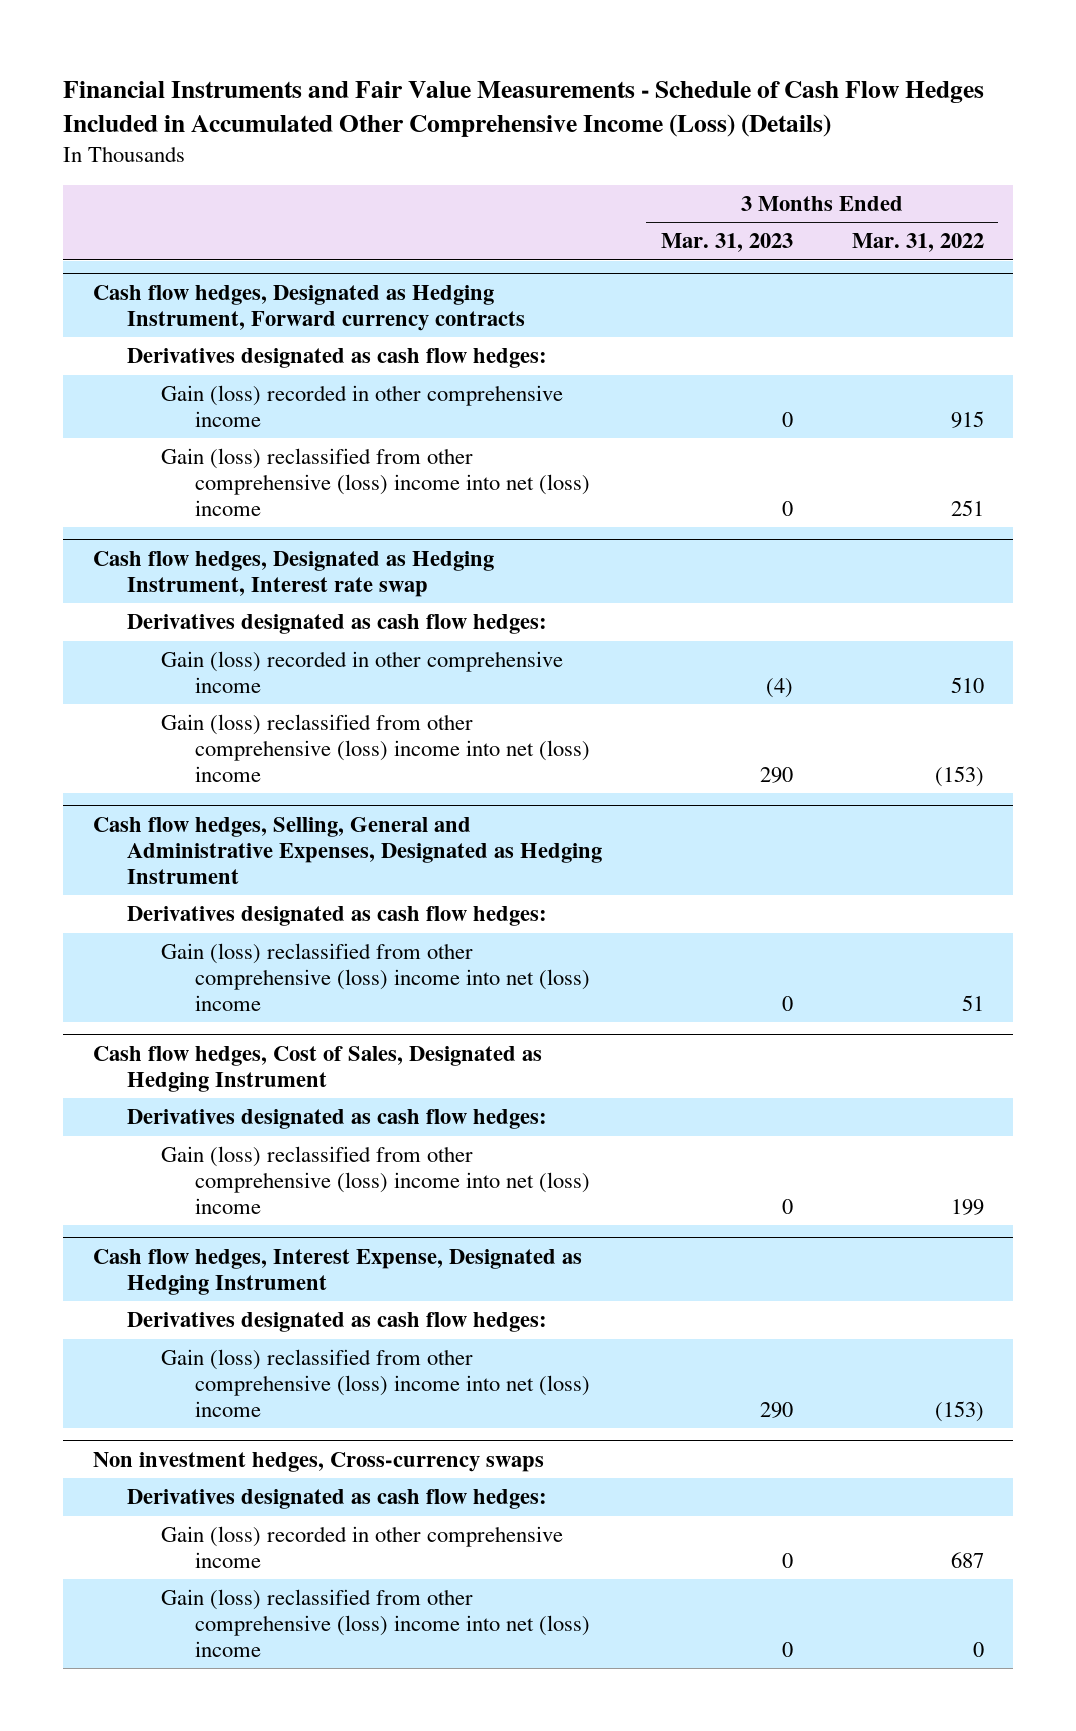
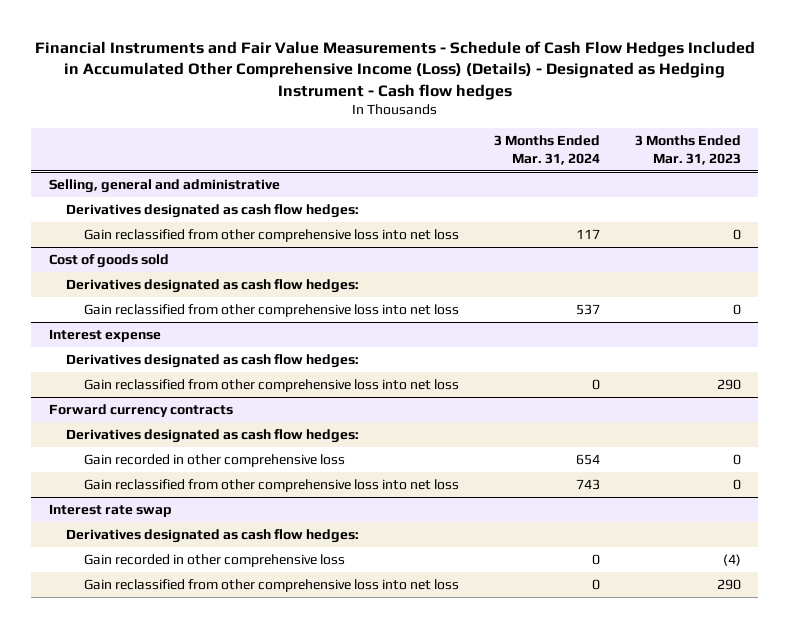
[63,80,985,138] Financial Instruments and Fair Value Measurements - Schedule of Cash Flow Hedges Included in Accumulated Other Comprehensive Income (Loss) (Details) -> [34,40,755,100] Financial Instruments and Fair Value Measurements - Schedule of Cash Flow Hedges Included in Accumulated Other Comprehensive Income (Loss) (Details) - Designated as Hedging Instrument - Cash flow hedges
[851,233,984,253] Mar. 31, 2022 -> none
none -> [493,135,600,165] 3 Months Ended Mar. 31, 2024
[92,285,525,331] Cash flow hedges, Designated as Hedging Instrument, Forward currency contracts -> none
[126,348,547,369] Derivatives designated as cash flow hedges: -> none
[160,385,563,427] Gain (loss) recorded in other comprehensive income -> none
[160,448,590,516] Gain (loss) reclassified from other comprehensive (loss) income into net (loss) income -> none
[92,551,494,597] Cash flow hedges, Designated as Hedging Instrument, Interest rate swap -> none
none -> [48,179,280,194] Selling, general and administrative
[160,651,563,693] Gain (loss) recorded in other comprehensive income -> none
[92,817,602,884] Cash flow hedges, Selling, General and Administrative Expenses, Designated as Hedging Instrument -> none
[160,714,590,782] Gain (loss) reclassified from other comprehensive (loss) income into net (loss) income -> [84,229,460,243] Gain reclassified from other comprehensive loss into net loss
[759,766,793,783] 290 -> [732,229,741,241] 0
none -> [48,254,169,269] Cost of goods sold
[92,1046,542,1092] Cash flow hedges, Cost of Sales, Designated as Hedging Instrument -> none
[160,943,590,1011] Gain (loss) reclassified from other comprehensive (loss) income into net (loss) income -> [84,304,460,318] Gain reclassified from other comprehensive loss into net loss
none -> [48,329,161,343] Interest expense
[92,1249,582,1295] Cash flow hedges, Interest Expense, Designated as Hedging Instrument -> none
[160,1146,590,1214] Gain (loss) reclassified from other comprehensive (loss) income into net (loss) income -> [84,379,460,393] Gain reclassified from other comprehensive loss into net loss
[781,1198,793,1214] 0 -> [716,379,741,391] 290
none -> [48,404,233,418] Forward currency contracts
[92,1452,544,1473] Non investment hedges, Cross-currency swaps -> none
none -> [84,454,346,468] Gain recorded in other comprehensive loss
[160,1349,590,1417] Gain (loss) reclassified from other comprehensive (loss) income into net (loss) income -> [84,479,460,493] Gain reclassified from other comprehensive loss into net loss
[759,1401,793,1418] 290 -> [732,479,741,491] 0
none -> [48,504,172,518] Interest rate swap
[160,1526,563,1568] Gain (loss) recorded in other comprehensive income -> [84,554,346,568] Gain recorded in other comprehensive loss
[781,1552,793,1568] 0 -> [722,554,741,567] (4)
[160,1589,590,1657] Gain (loss) reclassified from other comprehensive (loss) income into net (loss) income -> [84,579,460,593] Gain reclassified from other comprehensive loss into net loss
[781,1641,793,1657] 0 -> [716,579,741,591] 290

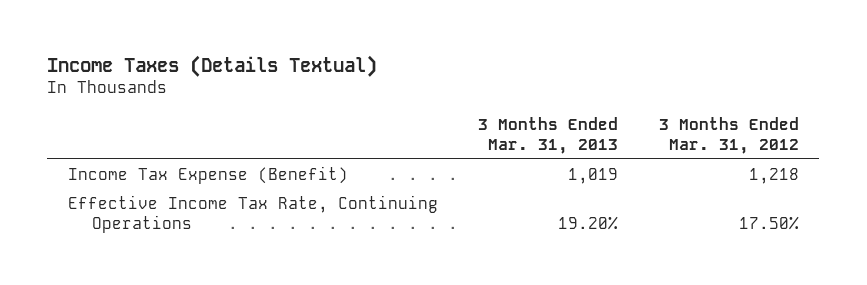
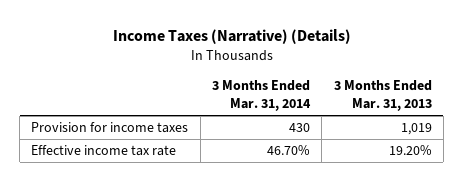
[47,54,378,77] Income Taxes (Details Textual) -> [112,29,351,45] Income Taxes (Narrative) (Details)
[659,116,800,154] 3 Months Ended Mar. 31, 2012 -> none
none -> [212,80,312,112] 3 Months Ended Mar. 31, 2014
[67,166,348,185] Income Tax Expense (Benefit) -> [31,122,189,134] Provision for income taxes
[67,195,438,234] Effective Income Tax Rate, Continuing Operations -> [31,145,177,157] Effective income tax rate

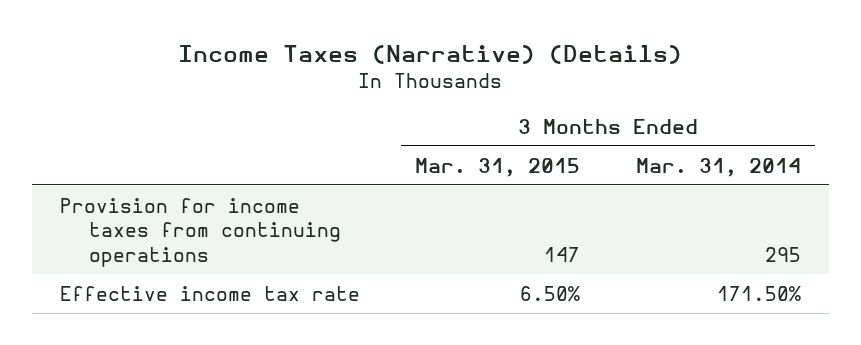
[333,80,432,112] 3 Months Ended Mar. 31, 2013 -> none
none -> [415,157,581,177] Mar. 31, 2015
[31,122,189,134] Provision for income taxes -> [59,197,342,268] Provision for income taxes from continuing operations
[289,123,311,133] 430 -> [764,247,801,263] 295
[267,145,311,156] 46.70% -> [716,285,801,301] 171.50%

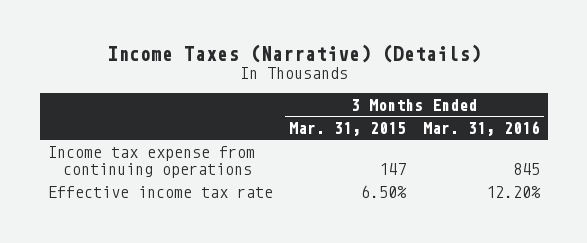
[635,157,801,177] Mar. 31, 2014 -> none
none -> [422,121,540,137] Mar. 31, 2016
[59,197,342,268] Provision for income taxes from continuing operations -> [47,145,255,178] Income tax expense from continuing operations

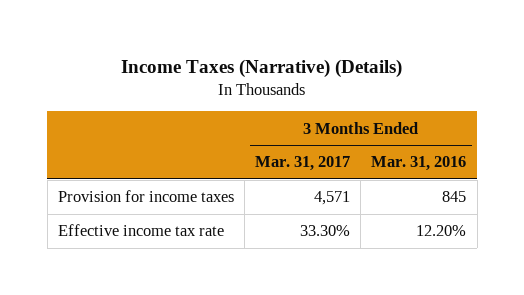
[289,122,407,137] Mar. 31, 2015 -> none
none -> [255,156,351,172] Mar. 31, 2017
[47,145,255,178] Income tax expense from continuing operations -> [57,190,234,203] Provision for income taxes

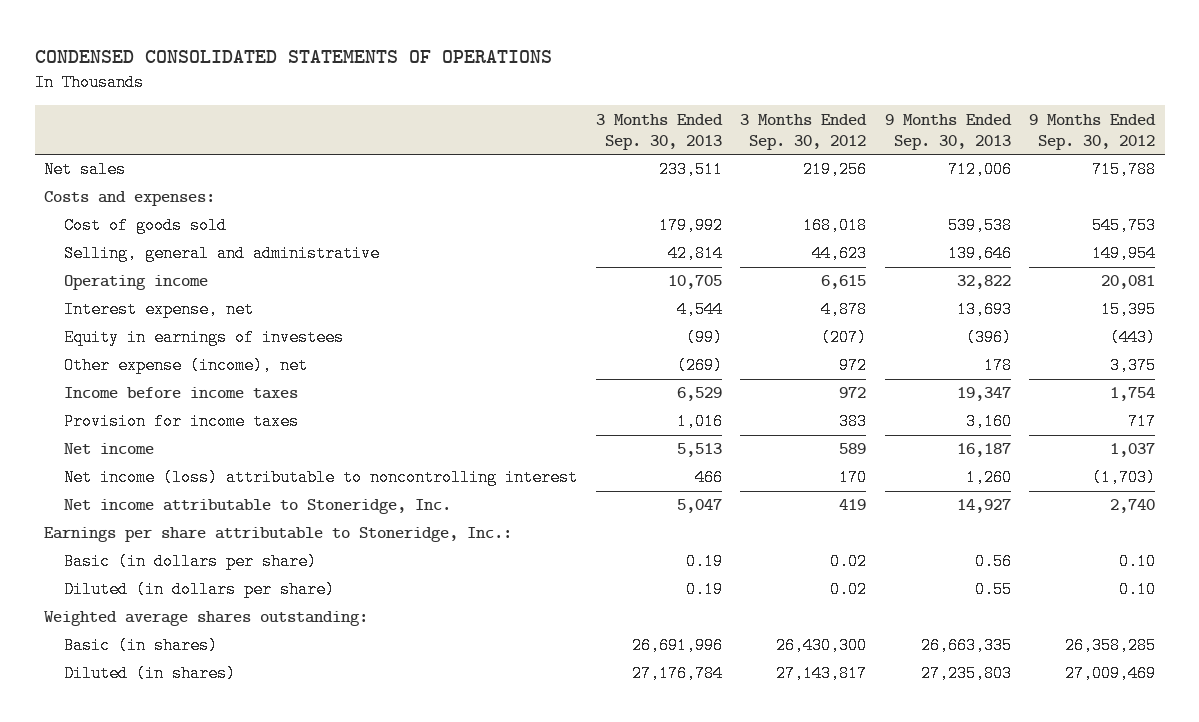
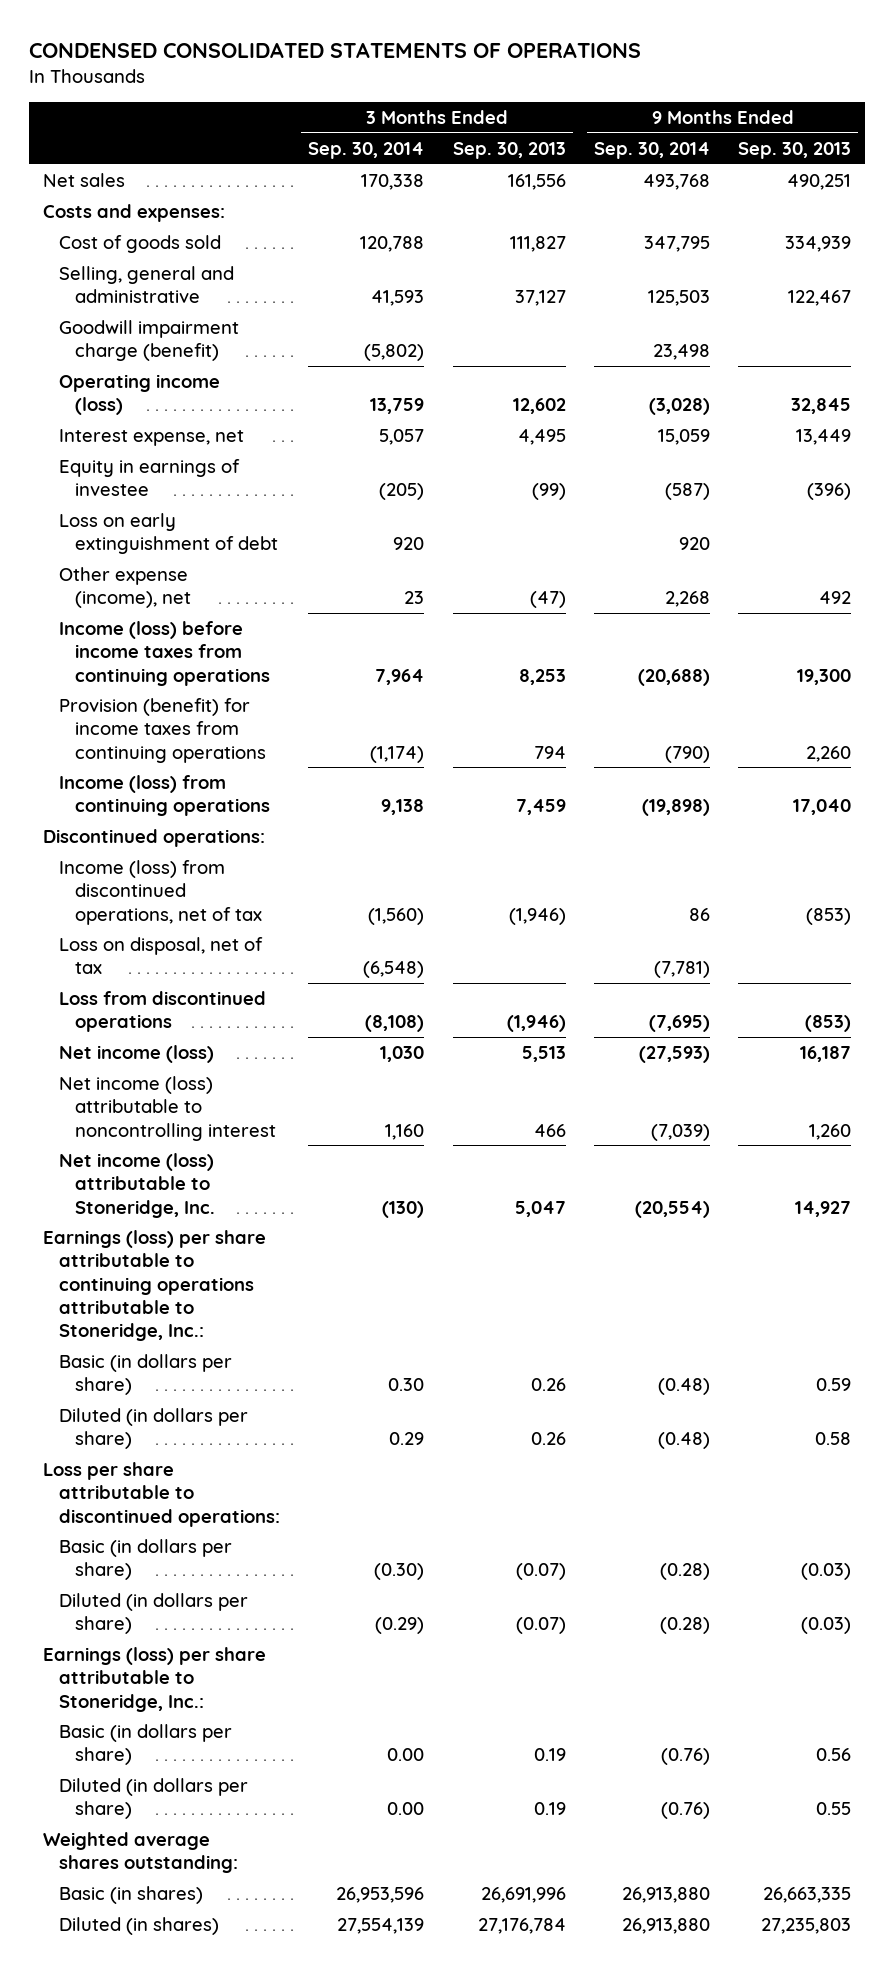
[740,113,868,150] 3 Months Ended Sep. 30, 2012 -> none
[1029,113,1157,150] 9 Months Ended Sep. 30, 2012 -> none
none -> [308,141,425,159] Sep. 30, 2014
none -> [593,141,710,159] Sep. 30, 2014
[658,161,723,179] 233,511 -> [507,174,566,191] 161,556
[947,161,1012,179] 712,006 -> [787,174,852,191] 490,251
[658,217,723,235] 179,992 -> [509,236,566,253] 111,827
[947,217,1012,235] 539,538 -> [785,236,852,253] 334,939
[667,245,723,263] 42,814 -> [514,290,566,307] 37,127
[947,245,1012,263] 139,646 -> [788,290,852,307] 122,467
none -> [58,320,239,362] Goodwill impairment charge (benefit)
[63,275,208,291] Operating income -> [58,374,220,416] Operating income (loss)
[667,275,722,290] 10,705 -> [512,398,566,415] 12,602
[956,275,1011,290] 32,822 -> [791,398,852,415] 32,845
[676,301,723,319] 4,544 -> [517,429,566,446] 4,495
[956,301,1012,319] 13,693 -> [796,429,852,446] 13,449
[63,329,344,347] Equity in earnings of investees -> [58,459,240,497] Equity in earnings of investee
none -> [58,513,278,555] Loss on early extinguishment of debt
[676,357,723,375] (269) -> [529,591,566,609] (47)
[983,357,1012,375] 178 -> [819,591,852,605] 492
[63,387,298,400] Income before income taxes -> [58,621,270,686] Income (loss) before income taxes from continuing operations
[676,387,722,402] 6,529 -> [518,668,566,685] 8,253
[956,387,1011,402] 19,347 -> [797,668,852,685] 19,300
[63,413,299,431] Provision for income taxes -> [58,698,266,763] Provision (benefit) for income taxes from continuing operations
[676,413,723,431] 1,016 -> [533,745,566,759] 794
[965,413,1012,431] 3,160 -> [806,745,852,762] 2,260
none -> [58,775,270,817] Income (loss) from continuing operations
none -> [43,829,266,848] Discontinued operations:
none -> [58,860,262,925] Income (loss) from discontinued operations, net of tax
none -> [58,937,263,975] Loss on disposal, net of tax
none -> [58,991,266,1033] Loss from discontinued operations
[63,443,154,455] Net income -> [58,1045,214,1064] Net income (loss)
[63,499,451,515] Net income attributable to Stoneridge, Inc. -> [58,1153,215,1218] Net income (loss) attributable to Stoneridge, Inc.
none -> [43,1230,267,1342] Earnings (loss) per share attributable to continuing operations attributable to Stoneridge, Inc.:
none -> [58,1354,232,1396] Basic (in dollars per share)
none -> [58,1408,248,1450] Diluted (in dollars per share)
none -> [43,1462,280,1527] Loss per share attributable to discontinued operations:
none -> [58,1539,232,1581] Basic (in dollars per share)
none -> [58,1593,248,1635] Diluted (in dollars per share)
[43,527,512,543] Earnings per share attributable to Stoneridge, Inc.: -> [43,1647,267,1712] Earnings (loss) per share attributable to Stoneridge, Inc.:

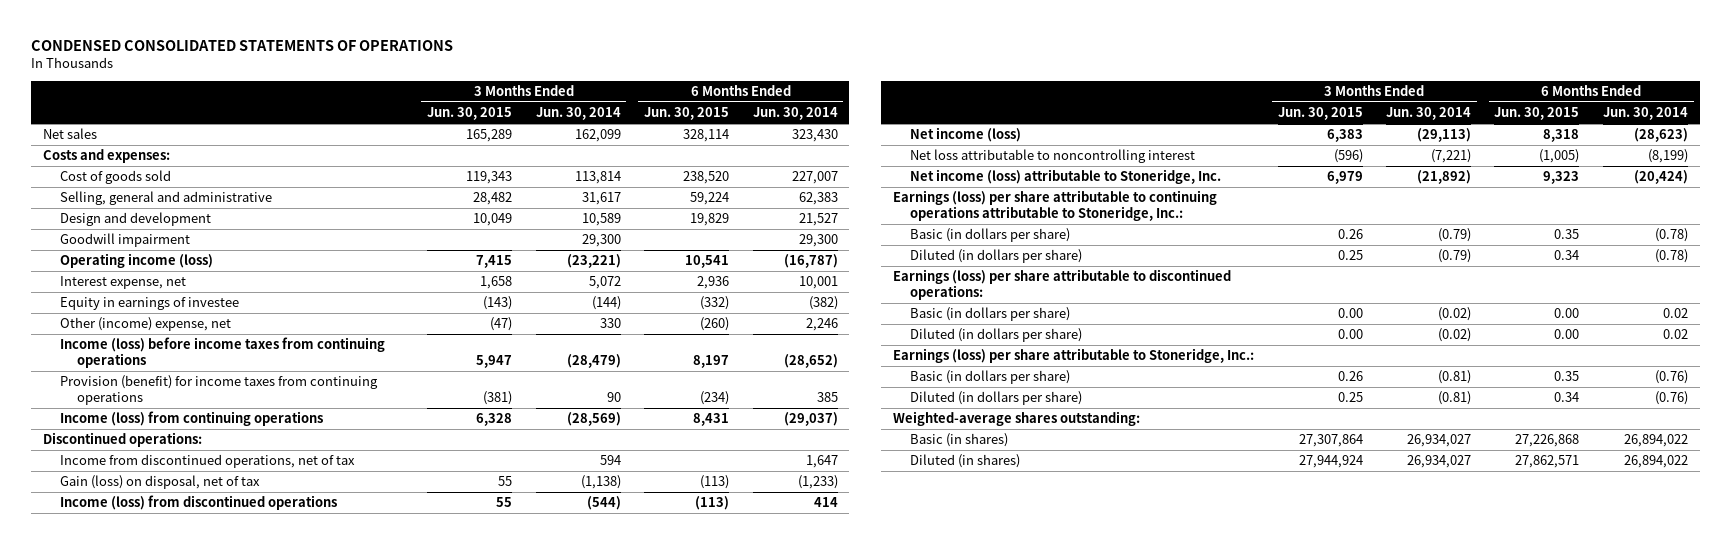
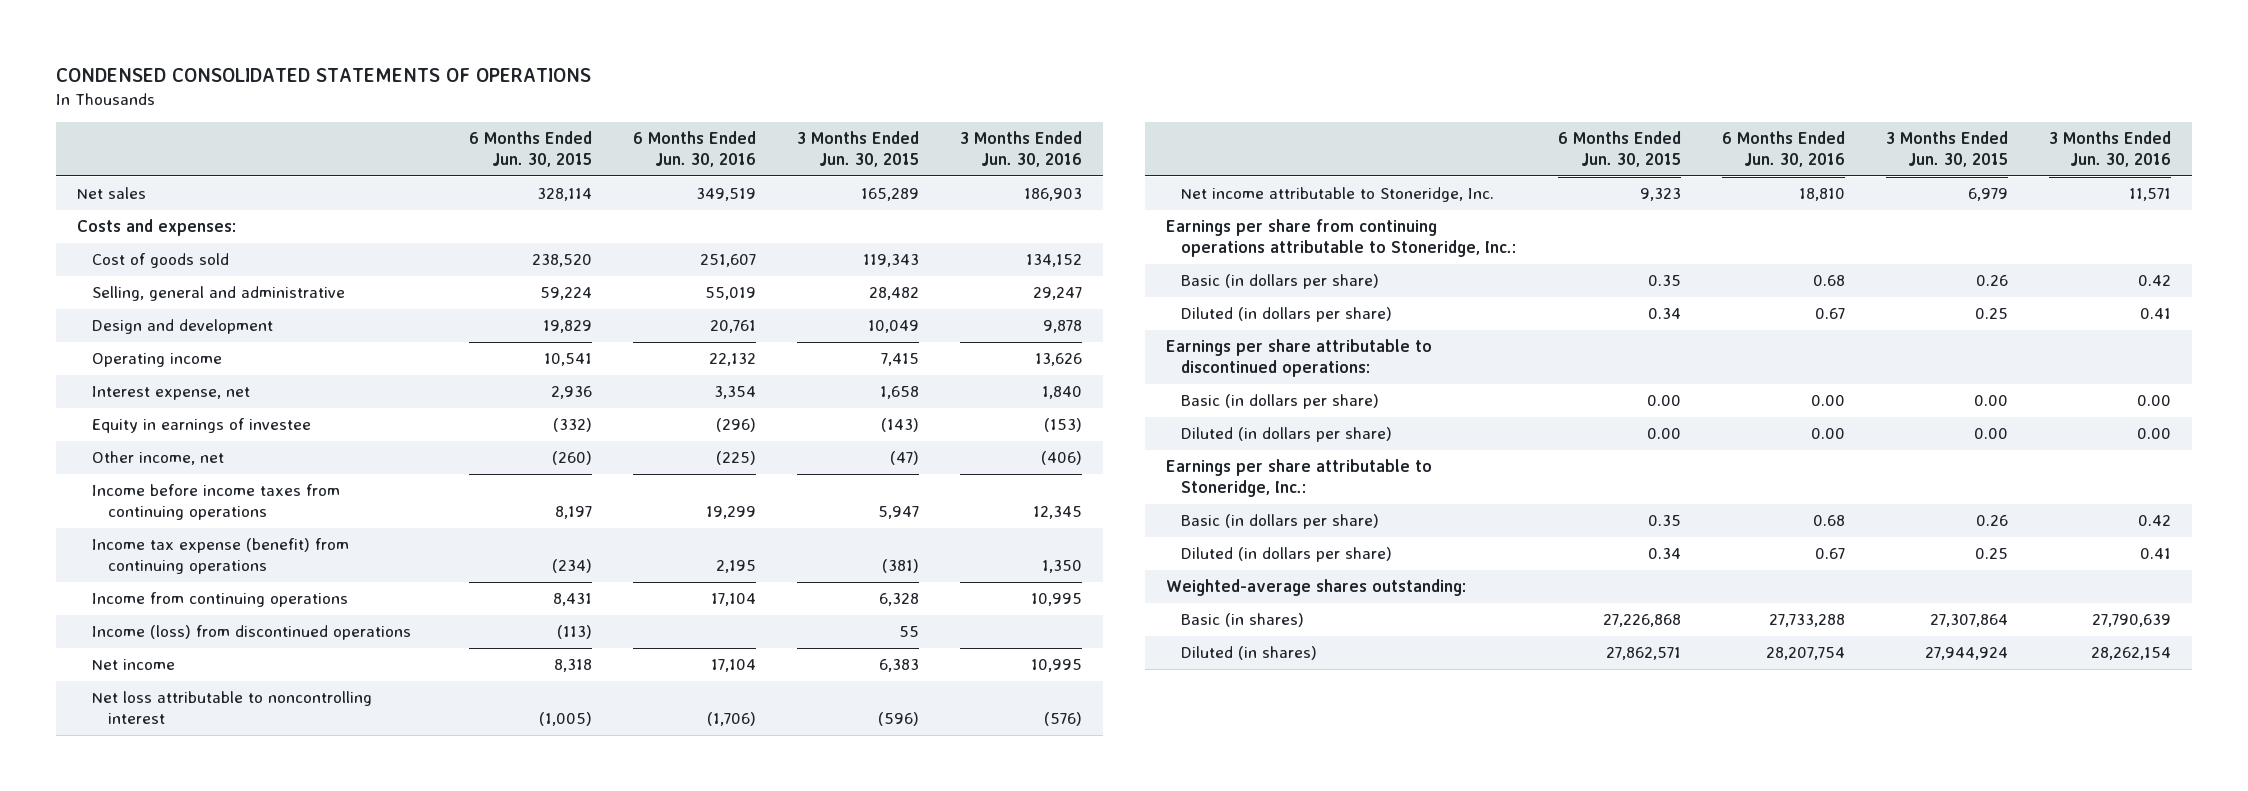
[535,107,621,121] Jun. 30, 2014 -> none
[752,107,838,121] Jun. 30, 2014 -> none
none -> [632,131,756,168] 6 Months Ended Jun. 30, 2016
none -> [960,131,1083,168] 3 Months Ended Jun. 30, 2016
[60,233,191,248] Goodwill impairment -> none
[60,253,214,269] Operating income (loss) -> [92,353,223,368] Operating income
[42,432,202,448] Discontinued operations: -> none
[60,454,356,469] Income from discontinued operations, net of tax -> none
[60,475,261,490] Gain (loss) on disposal, net of tax -> none
[60,317,232,332] Other (income) expense, net -> [92,451,225,466] Other income, net
[60,337,386,368] Income (loss) before income taxes from continuing operations -> [92,484,341,521] Income before income taxes from continuing operations
[60,375,379,405] Provision (benefit) for income taxes from continuing operations -> [92,538,350,575] Income tax expense (benefit) from continuing operations
[60,411,324,427] Income (loss) from continuing operations -> [92,592,349,608] Income from continuing operations
[910,127,1022,143] Net income (loss) -> [92,659,176,671] Net income
[910,169,1222,185] Net income (loss) attributable to Stoneridge, Inc. -> [1181,187,1495,203] Net income attributable to Stoneridge, Inc.
[893,190,1218,221] Earnings (loss) per share attributable to continuing operations attributable to Stoneridge, Inc.: -> [1165,219,1517,258] Earnings per share from continuing operations attributable to Stoneridge, Inc.:
[893,269,1232,300] Earnings (loss) per share attributable to discontinued operations: -> [1165,339,1432,378] Earnings per share attributable to discontinued operations:
[893,348,1255,364] Earnings (loss) per share attributable to Stoneridge, Inc.: -> [1165,459,1432,498] Earnings per share attributable to Stoneridge, Inc.:

